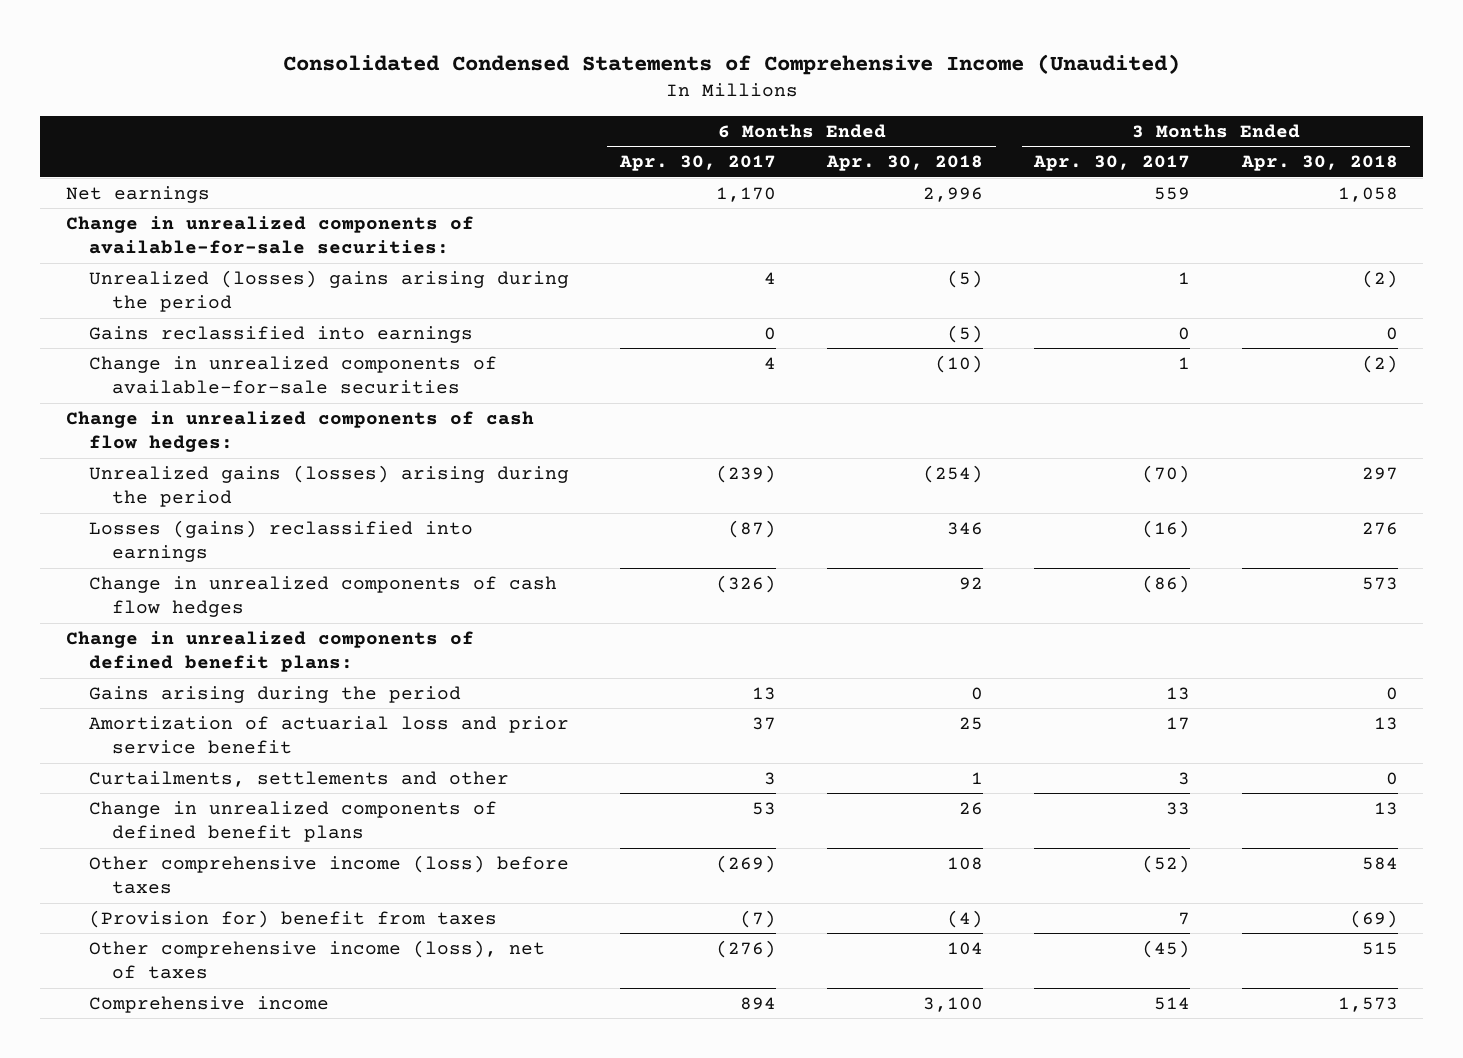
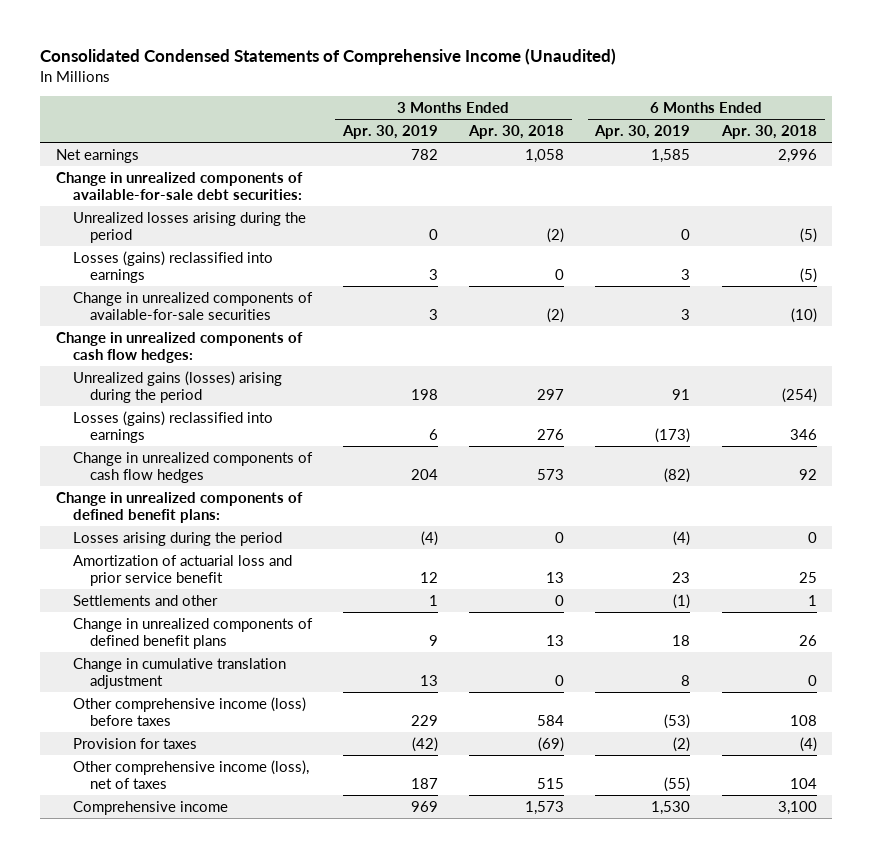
[618,154,776,171] Apr. 30, 2017 -> none
[1033,154,1191,171] Apr. 30, 2017 -> none
none -> [341,124,438,139] Apr. 30, 2019
none -> [594,124,691,139] Apr. 30, 2019
[65,215,474,255] Change in unrealized components of available-for-sale securities: -> [55,171,303,200] Change in unrealized components of available-for-sale debt securities:
[88,269,569,313] Unrealized (losses) gains arising during the period -> [72,211,306,243] Unrealized losses arising during the period
[88,325,473,343] Gains reclassified into earnings -> [72,250,273,283] Losses (gains) reclassified into earnings
[88,685,461,703] Gains arising during the period -> [72,531,282,546] Losses arising during the period
[88,770,509,787] Curtailments, settlements and other -> [72,594,218,606] Settlements and other
none -> [72,657,286,689] Change in cumulative translation adjustment
[88,909,497,928] (Provision for) benefit from taxes -> [72,737,197,749] Provision for taxes

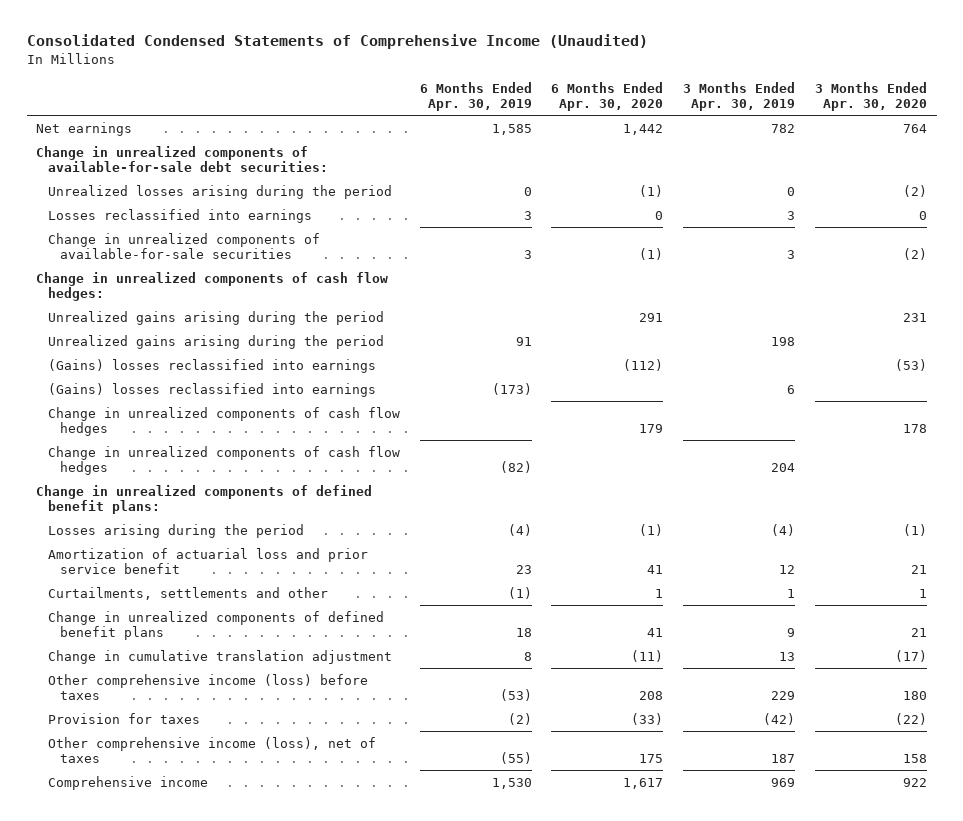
[468,124,565,139] Apr. 30, 2018 -> none
[720,124,817,139] Apr. 30, 2018 -> none
none -> [551,82,664,111] 6 Months Ended Apr. 30, 2020
none -> [814,82,927,111] 3 Months Ended Apr. 30, 2020
[72,250,273,283] Losses (gains) reclassified into earnings -> [48,208,313,223] Losses reclassified into earnings
none -> [48,310,385,325] Unrealized gains arising during the period
[72,370,282,403] Unrealized gains (losses) arising during the period -> [48,334,385,349] Unrealized gains arising during the period
none -> [48,358,377,373] (Gains) losses reclassified into earnings
[72,410,273,443] Losses (gains) reclassified into earnings -> [48,382,377,397] (Gains) losses reclassified into earnings
none -> [48,406,401,436] Change in unrealized components of cash flow hedges
[72,594,218,606] Settlements and other -> [48,586,329,600] Curtailments, settlements and other

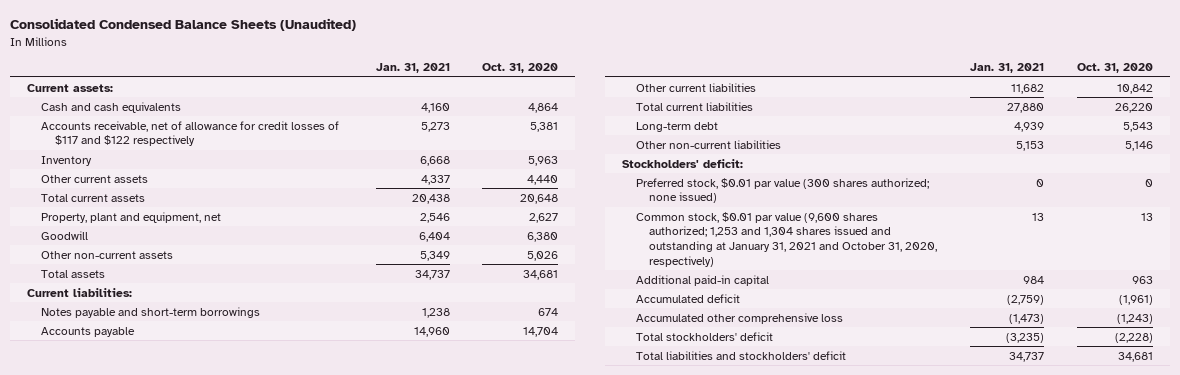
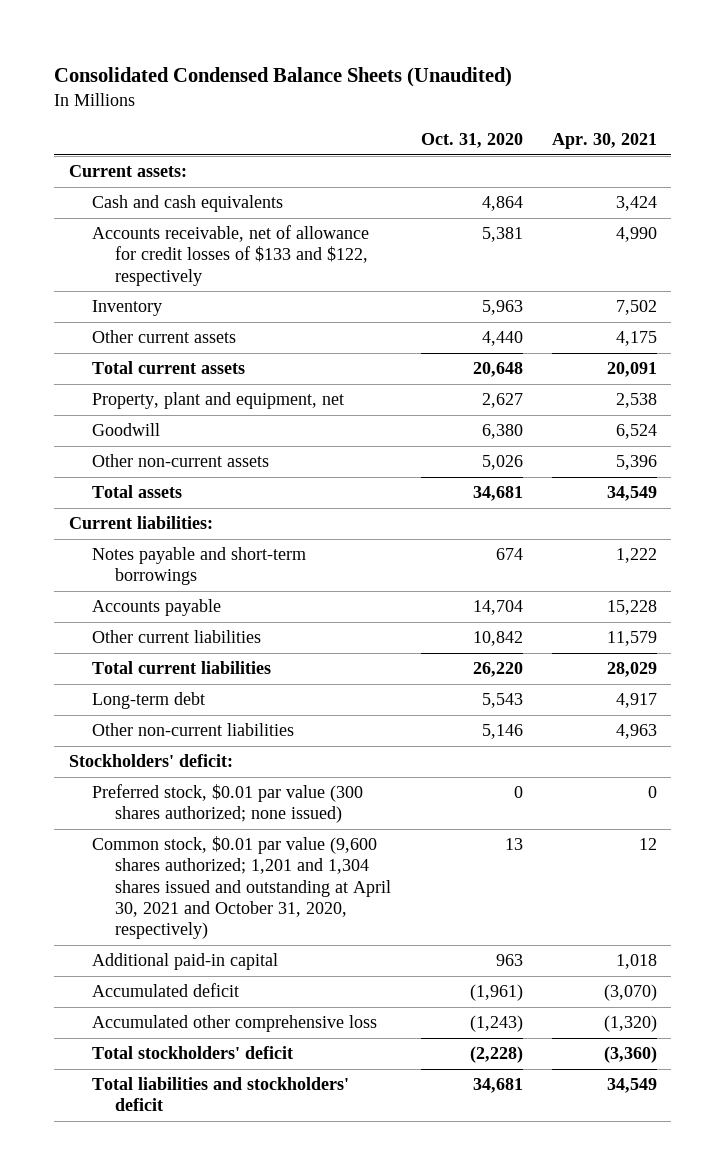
[375,63,450,74] Jan. 31, 2021 -> none
none -> [551,133,657,150] Apr. 30, 2021
[40,120,339,147] Accounts receivable, net of allowance for credit losses of $117 and $122 respectively -> [92,225,370,286] Accounts receivable, net of allowance for credit losses of $133 and $122, respectively
[635,211,938,267] Common stock, $0.01 par value (9,600 shares authorized; 1,253 and 1,304 shares issued and outstanding at January 31, 2021 and October 31, 2020, respectively) -> [92,836,392,940] Common stock, $0.01 par value (9,600 shares authorized; 1,201 and 1,304 shares issued and outstanding at April 30, 2021 and October 31, 2020, respectively)

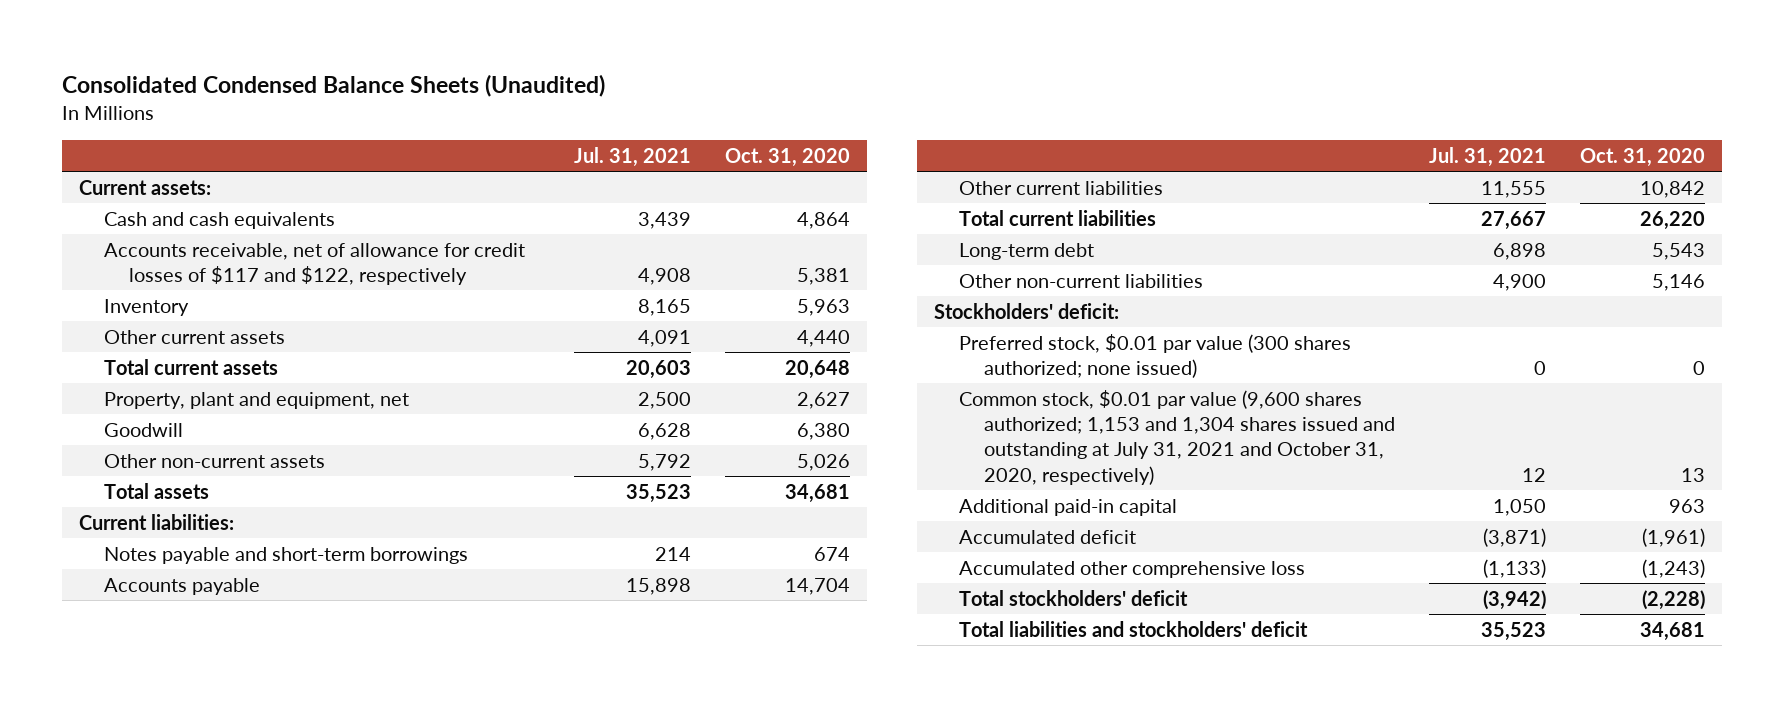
[551,133,657,150] Apr. 30, 2021 -> none
none -> [574,146,692,167] Jul. 31, 2021
[92,225,370,286] Accounts receivable, net of allowance for credit losses of $133 and $122, respectively -> [104,242,526,286] Accounts receivable, net of allowance for credit losses of $117 and $122, respectively
[92,836,392,940] Common stock, $0.01 par value (9,600 shares authorized; 1,201 and 1,304 shares issued and outstanding at April 30, 2021 and October 31, 2020, respectively) -> [958,389,1396,485] Common stock, $0.01 par value (9,600 shares authorized; 1,153 and 1,304 shares issued and outstanding at July 31, 2021 and October 31, 2020, respectively)

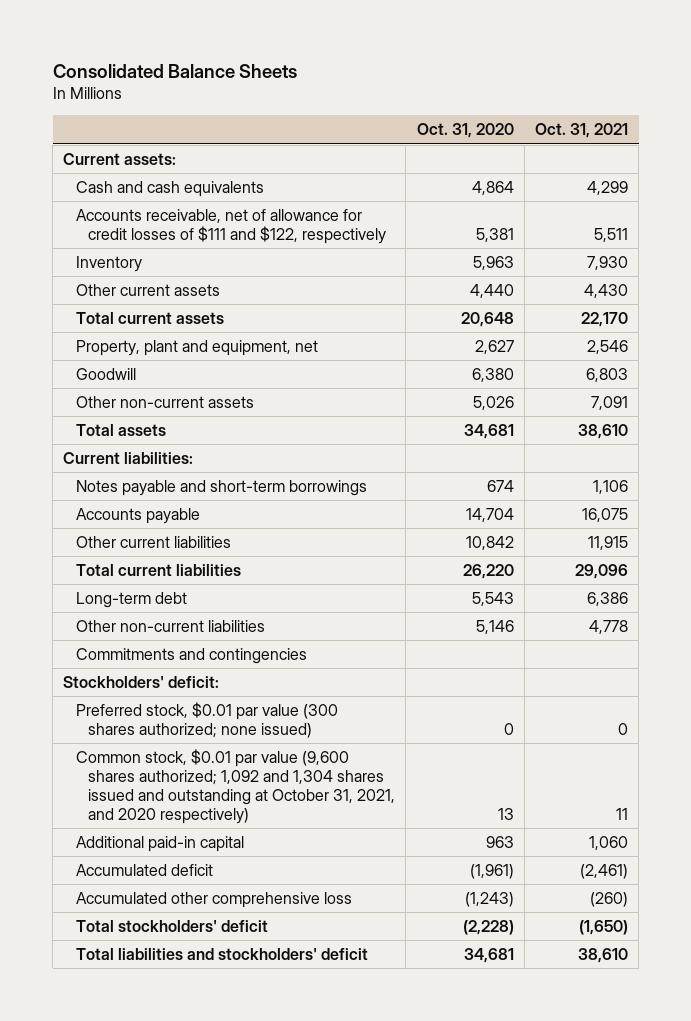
[61,74,605,98] Consolidated Condensed Balance Sheets (Unaudited) -> [52,63,297,78] Consolidated Balance Sheets
[574,146,692,167] Jul. 31, 2021 -> none
none -> [534,123,628,139] Oct. 31, 2021
[104,242,526,286] Accounts receivable, net of allowance for credit losses of $117 and $122, respectively -> [75,209,387,244] Accounts receivable, net of allowance for credit losses of $111 and $122, respectively
none -> [75,648,307,665] Commitments and contingencies
[958,389,1396,485] Common stock, $0.01 par value (9,600 shares authorized; 1,153 and 1,304 shares issued and outstanding at July 31, 2021 and October 31, 2020, respectively) -> [75,749,396,824] Common stock, $0.01 par value (9,600 shares authorized; 1,092 and 1,304 shares issued and outstanding at October 31, 2021, and 2020 respectively)

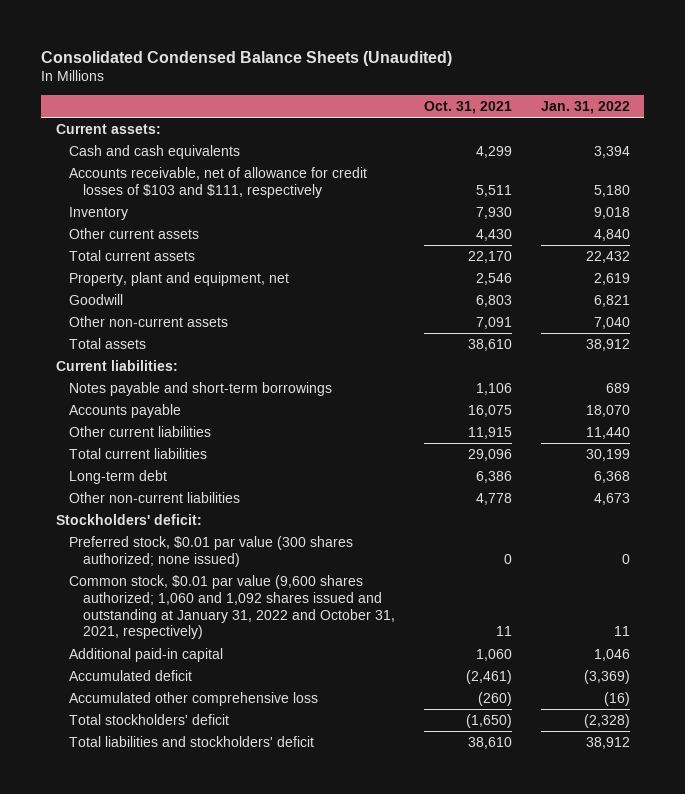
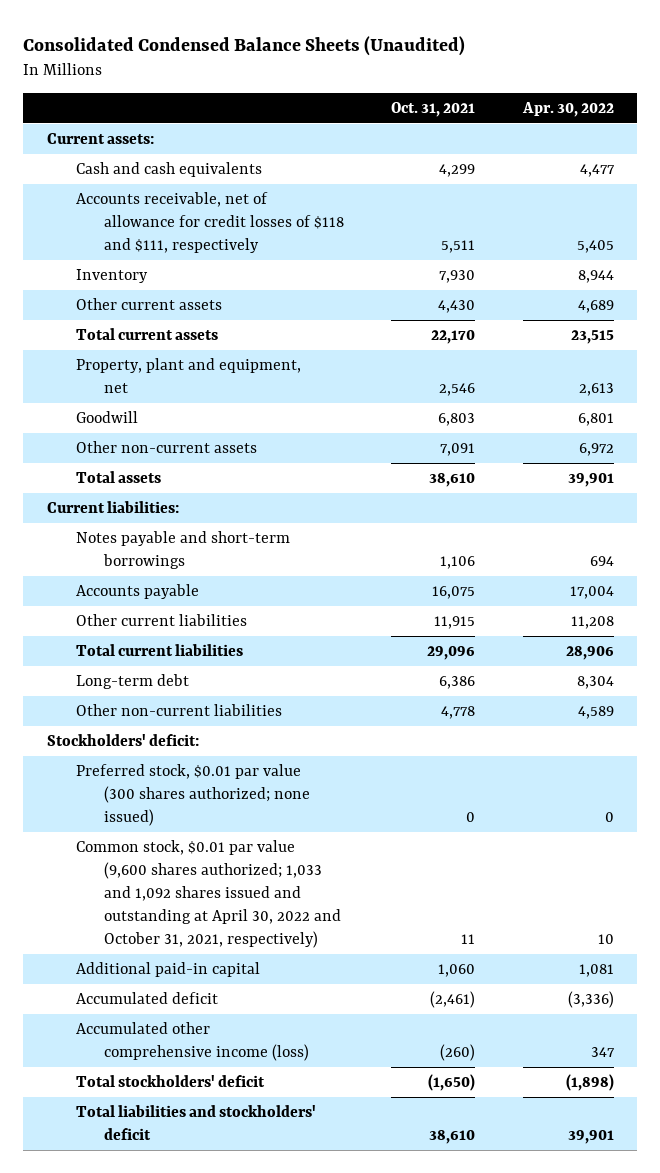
[540,101,630,115] Jan. 31, 2022 -> none
none -> [521,102,614,118] Apr. 30, 2022
[69,166,368,198] Accounts receivable, net of allowance for credit losses of $103 and $111, respectively -> [75,191,345,253] Accounts receivable, net of allowance for credit losses of $118 and $111, respectively
[69,574,395,640] Common stock, $0.01 par value (9,600 shares authorized; 1,060 and 1,092 shares issued and outstanding at January 31, 2022 and October 31, 2021, respectively) -> [75,839,342,949] Common stock, $0.01 par value (9,600 shares authorized; 1,033 and 1,092 shares issued and outstanding at April 30, 2022 and October 31, 2021, respectively)
[69,691,319,706] Accumulated other comprehensive loss -> [75,1021,310,1061] Accumulated other comprehensive income (loss)

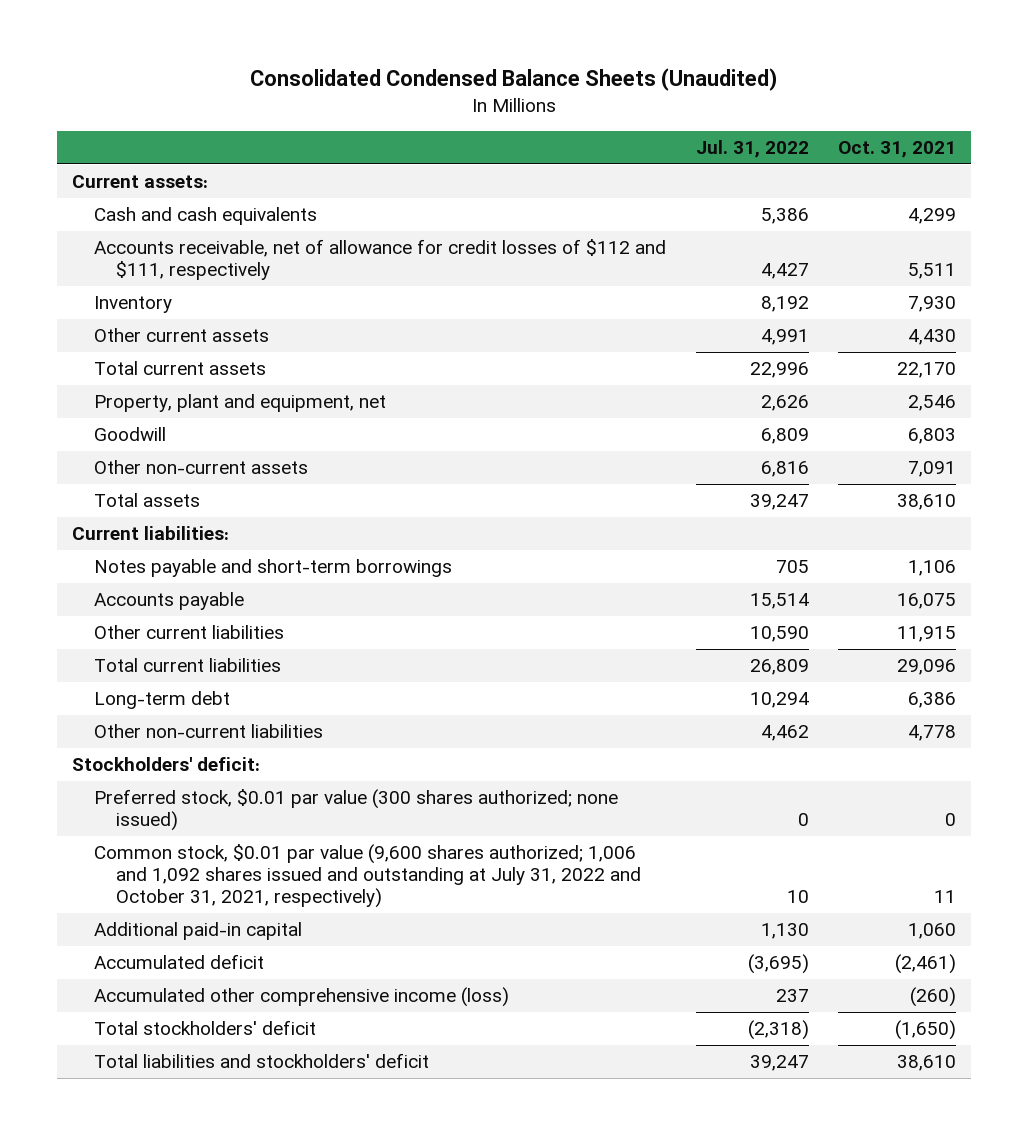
[521,102,614,118] Apr. 30, 2022 -> none
none -> [695,139,809,158] Jul. 31, 2022
[75,191,345,253] Accounts receivable, net of allowance for credit losses of $118 and $111, respectively -> [94,239,667,281] Accounts receivable, net of allowance for credit losses of $112 and $111, respectively
[75,839,342,949] Common stock, $0.01 par value (9,600 shares authorized; 1,033 and 1,092 shares issued and outstanding at April 30, 2022 and October 31, 2021, respectively) -> [94,844,642,909] Common stock, $0.01 par value (9,600 shares authorized; 1,006 and 1,092 shares issued and outstanding at July 31, 2022 and October 31, 2021, respectively)

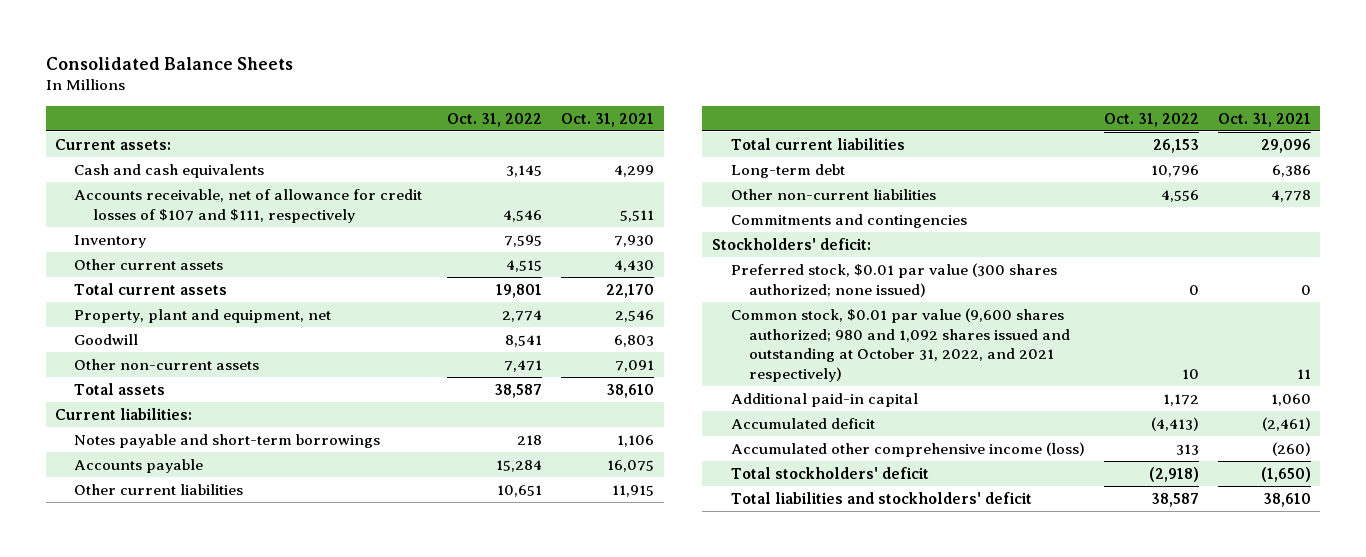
[250,68,778,92] Consolidated Condensed Balance Sheets (Unaudited) -> [45,56,293,70] Consolidated Balance Sheets
[695,139,809,158] Jul. 31, 2022 -> none
none -> [447,112,543,127] Oct. 31, 2022
[94,239,667,281] Accounts receivable, net of allowance for credit losses of $112 and $111, respectively -> [74,188,423,223] Accounts receivable, net of allowance for credit losses of $107 and $111, respectively
none -> [730,213,967,228] Commitments and contingencies
[94,844,642,909] Common stock, $0.01 par value (9,600 shares authorized; 1,006 and 1,092 shares issued and outstanding at July 31, 2022 and October 31, 2021, respectively) -> [730,307,1071,382] Common stock, $0.01 par value (9,600 shares authorized; 980 and 1,092 shares issued and outstanding at October 31, 2022, and 2021 respectively)

